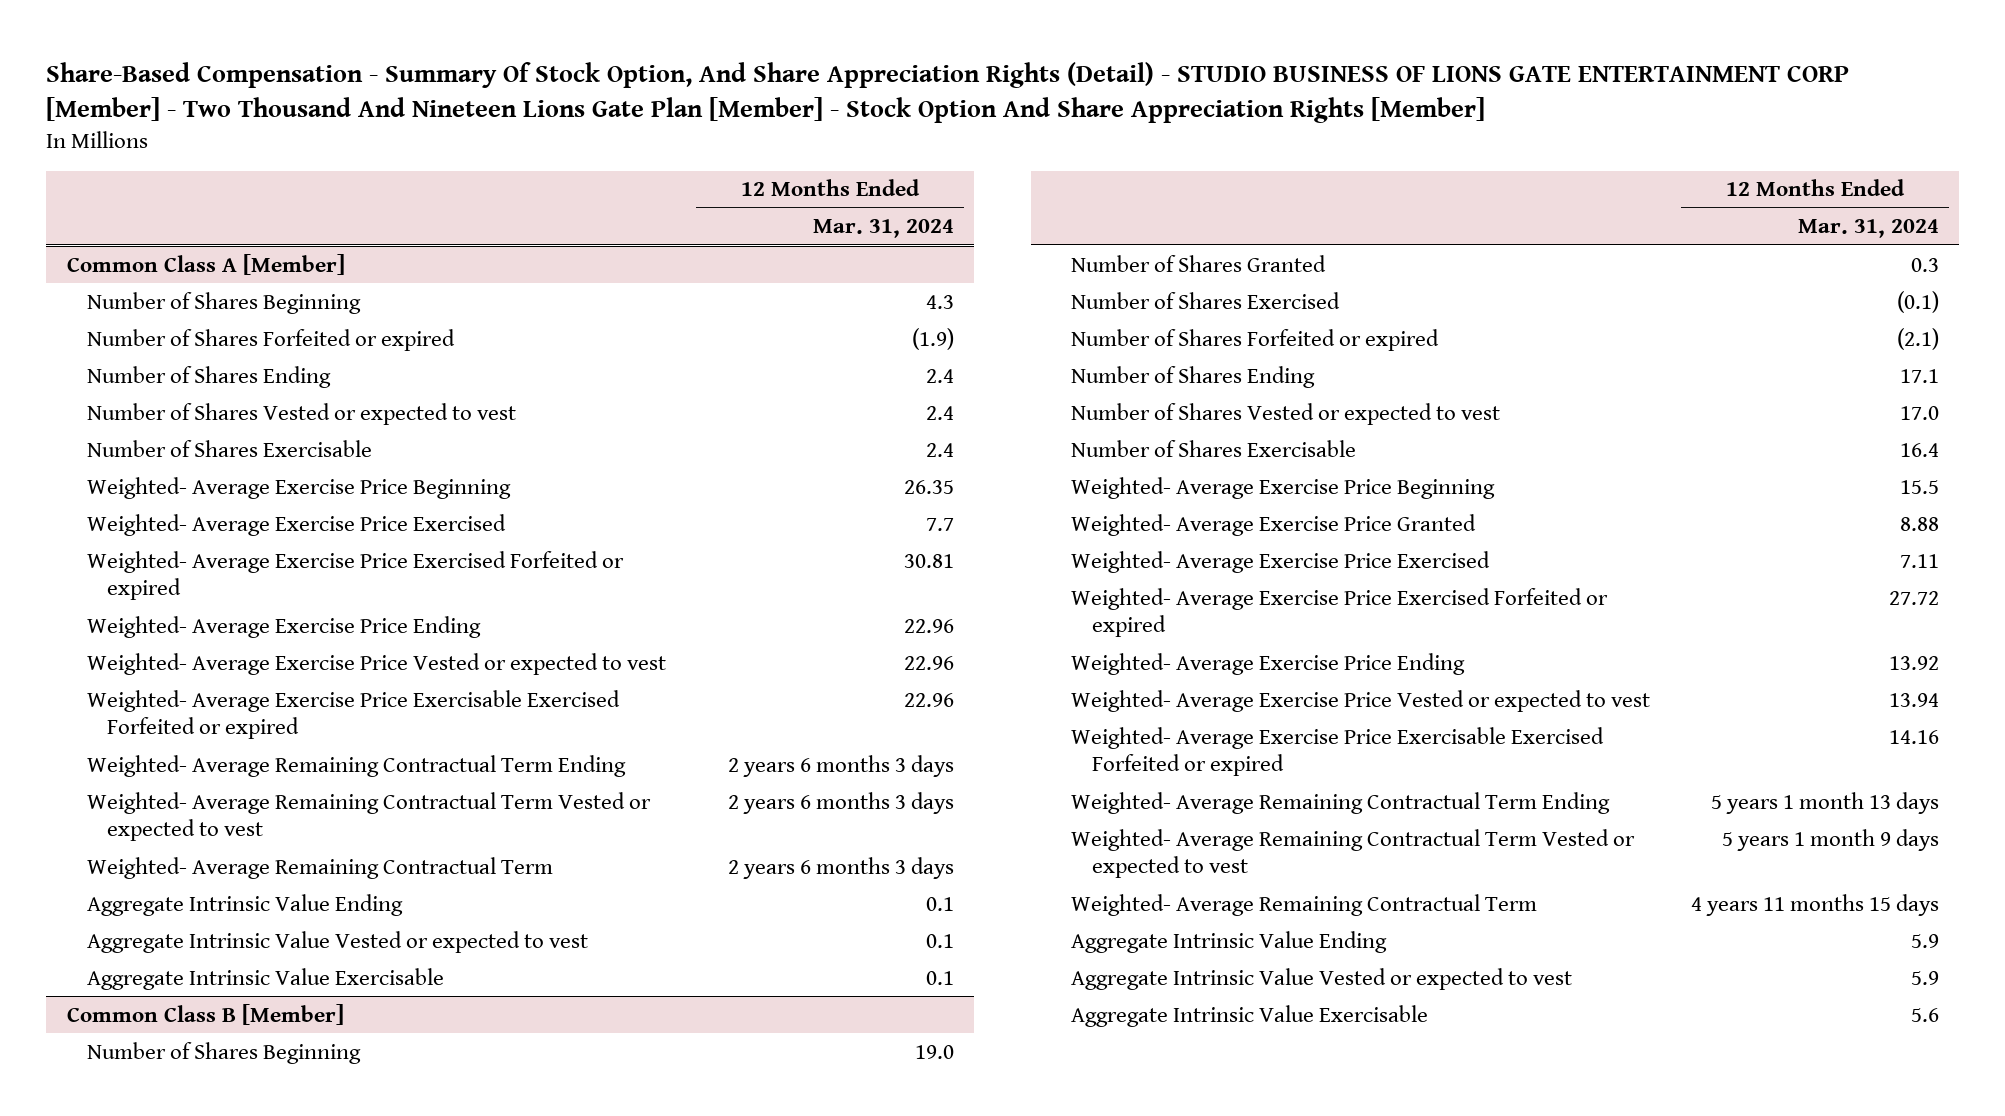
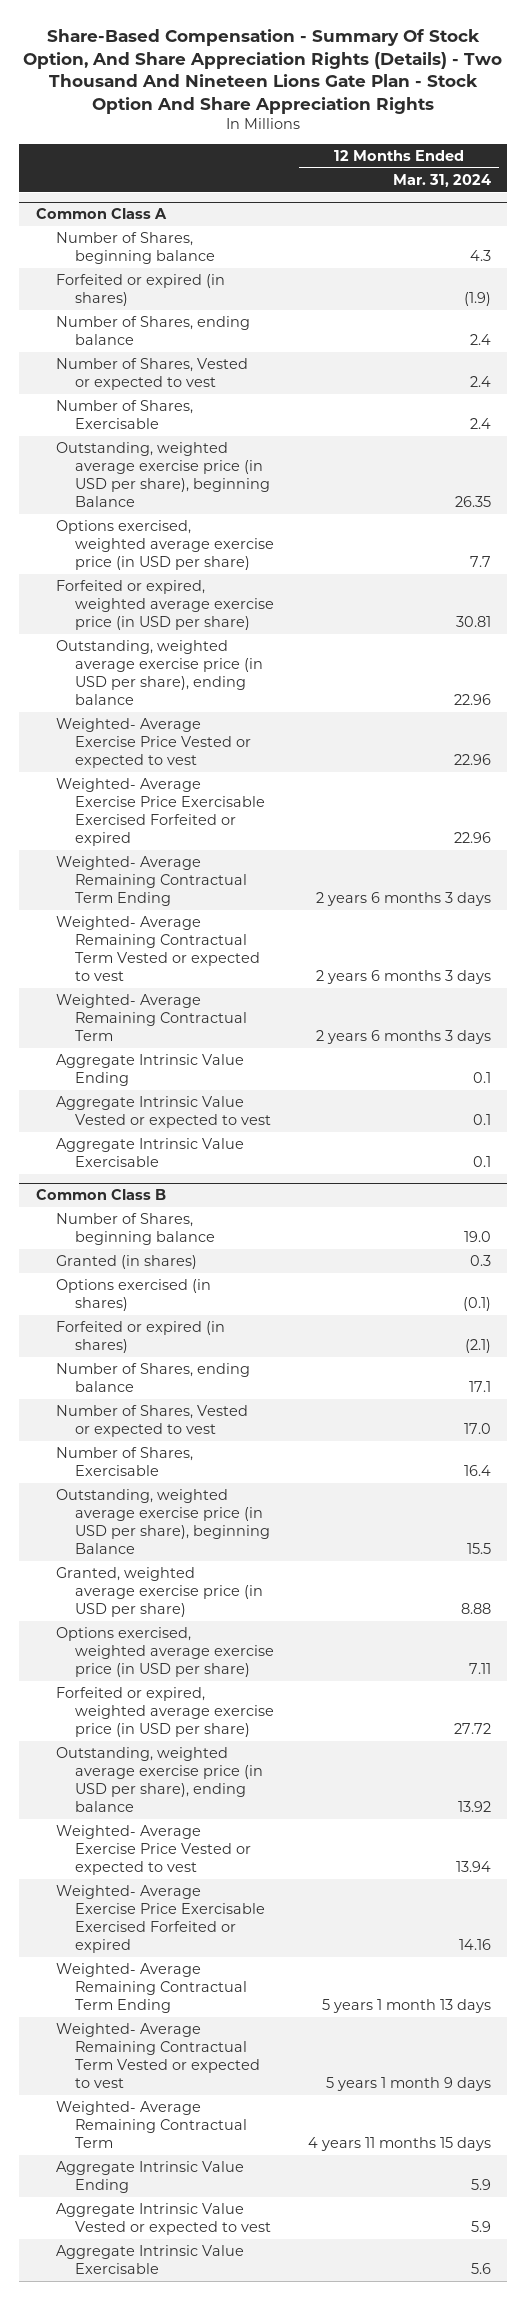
[46,61,1850,124] Share-Based Compensation - Summary Of Stock Option, And Share Appreciation Rights (Detail) - STUDIO BUSINESS OF LIONS GATE ENTERTAINMENT CORP [Member] - Two Thousand And Nineteen Lions Gate Plan [Member] - Stock Option And Share Appreciation Rights [Member] -> [23,28,503,114] Share-Based Compensation - Summary Of Stock Option, And Share Appreciation Rights (Details) - Two Thousand And Nineteen Lions Gate Plan - Stock Option And Share Appreciation Rights
[66,253,345,275] Common Class A [Member] -> [36,208,168,220] Common Class A
[86,291,361,314] Number of Shares Beginning -> [55,232,216,265] Number of Shares, beginning balance
[86,328,455,351] Number of Shares Forfeited or expired -> [55,274,225,307] Forfeited or expired (in shares)
[86,365,331,388] Number of Shares Ending -> [55,316,250,346] Number of Shares, ending balance
[86,402,516,425] Number of Shares Vested or expected to vest -> [55,358,248,391] Number of Shares, Vested or expected to vest
[86,439,372,457] Number of Shares Exercisable -> [55,400,193,430] Number of Shares, Exercisable
[86,476,511,499] Weighted- Average Exercise Price Beginning -> [55,442,271,508] Outstanding, weighted average exercise price (in USD per share), beginning Balance
[86,513,506,536] Weighted- Average Exercise Price Exercised -> [55,520,275,571] Options exercised, weighted average exercise price (in USD per share)
[86,550,624,601] Weighted- Average Exercise Price Exercised Forfeited or expired -> [55,580,275,631] Forfeited or expired, weighted average exercise price (in USD per share)
[86,615,481,638] Weighted- Average Exercise Price Ending -> [55,640,264,706] Outstanding, weighted average exercise price (in USD per share), ending balance
[66,1003,344,1025] Common Class B [Member] -> [36,1189,167,1201] Common Class B
[86,1041,361,1064] Number of Shares Beginning -> [55,1213,216,1246] Number of Shares, beginning balance
[1071,254,1327,272] Number of Shares Granted -> [55,1255,197,1270] Granted (in shares)
[1071,291,1341,309] Number of Shares Exercised -> [55,1279,211,1312] Options exercised (in shares)
[1071,328,1440,351] Number of Shares Forfeited or expired -> [55,1321,225,1354] Forfeited or expired (in shares)
[1071,365,1316,388] Number of Shares Ending -> [55,1363,250,1393] Number of Shares, ending balance
[1071,402,1501,425] Number of Shares Vested or expected to vest -> [55,1405,248,1438] Number of Shares, Vested or expected to vest
[1071,439,1357,457] Number of Shares Exercisable -> [55,1447,193,1477] Number of Shares, Exercisable
[1071,476,1496,499] Weighted- Average Exercise Price Beginning -> [55,1489,271,1555] Outstanding, weighted average exercise price (in USD per share), beginning Balance
[1071,513,1477,536] Weighted- Average Exercise Price Granted -> [55,1567,264,1618] Granted, weighted average exercise price (in USD per share)
[1071,550,1491,573] Weighted- Average Exercise Price Exercised -> [55,1627,275,1678] Options exercised, weighted average exercise price (in USD per share)
[1071,587,1609,638] Weighted- Average Exercise Price Exercised Forfeited or expired -> [55,1687,275,1738] Forfeited or expired, weighted average exercise price (in USD per share)
[1071,652,1466,675] Weighted- Average Exercise Price Ending -> [55,1747,264,1813] Outstanding, weighted average exercise price (in USD per share), ending balance

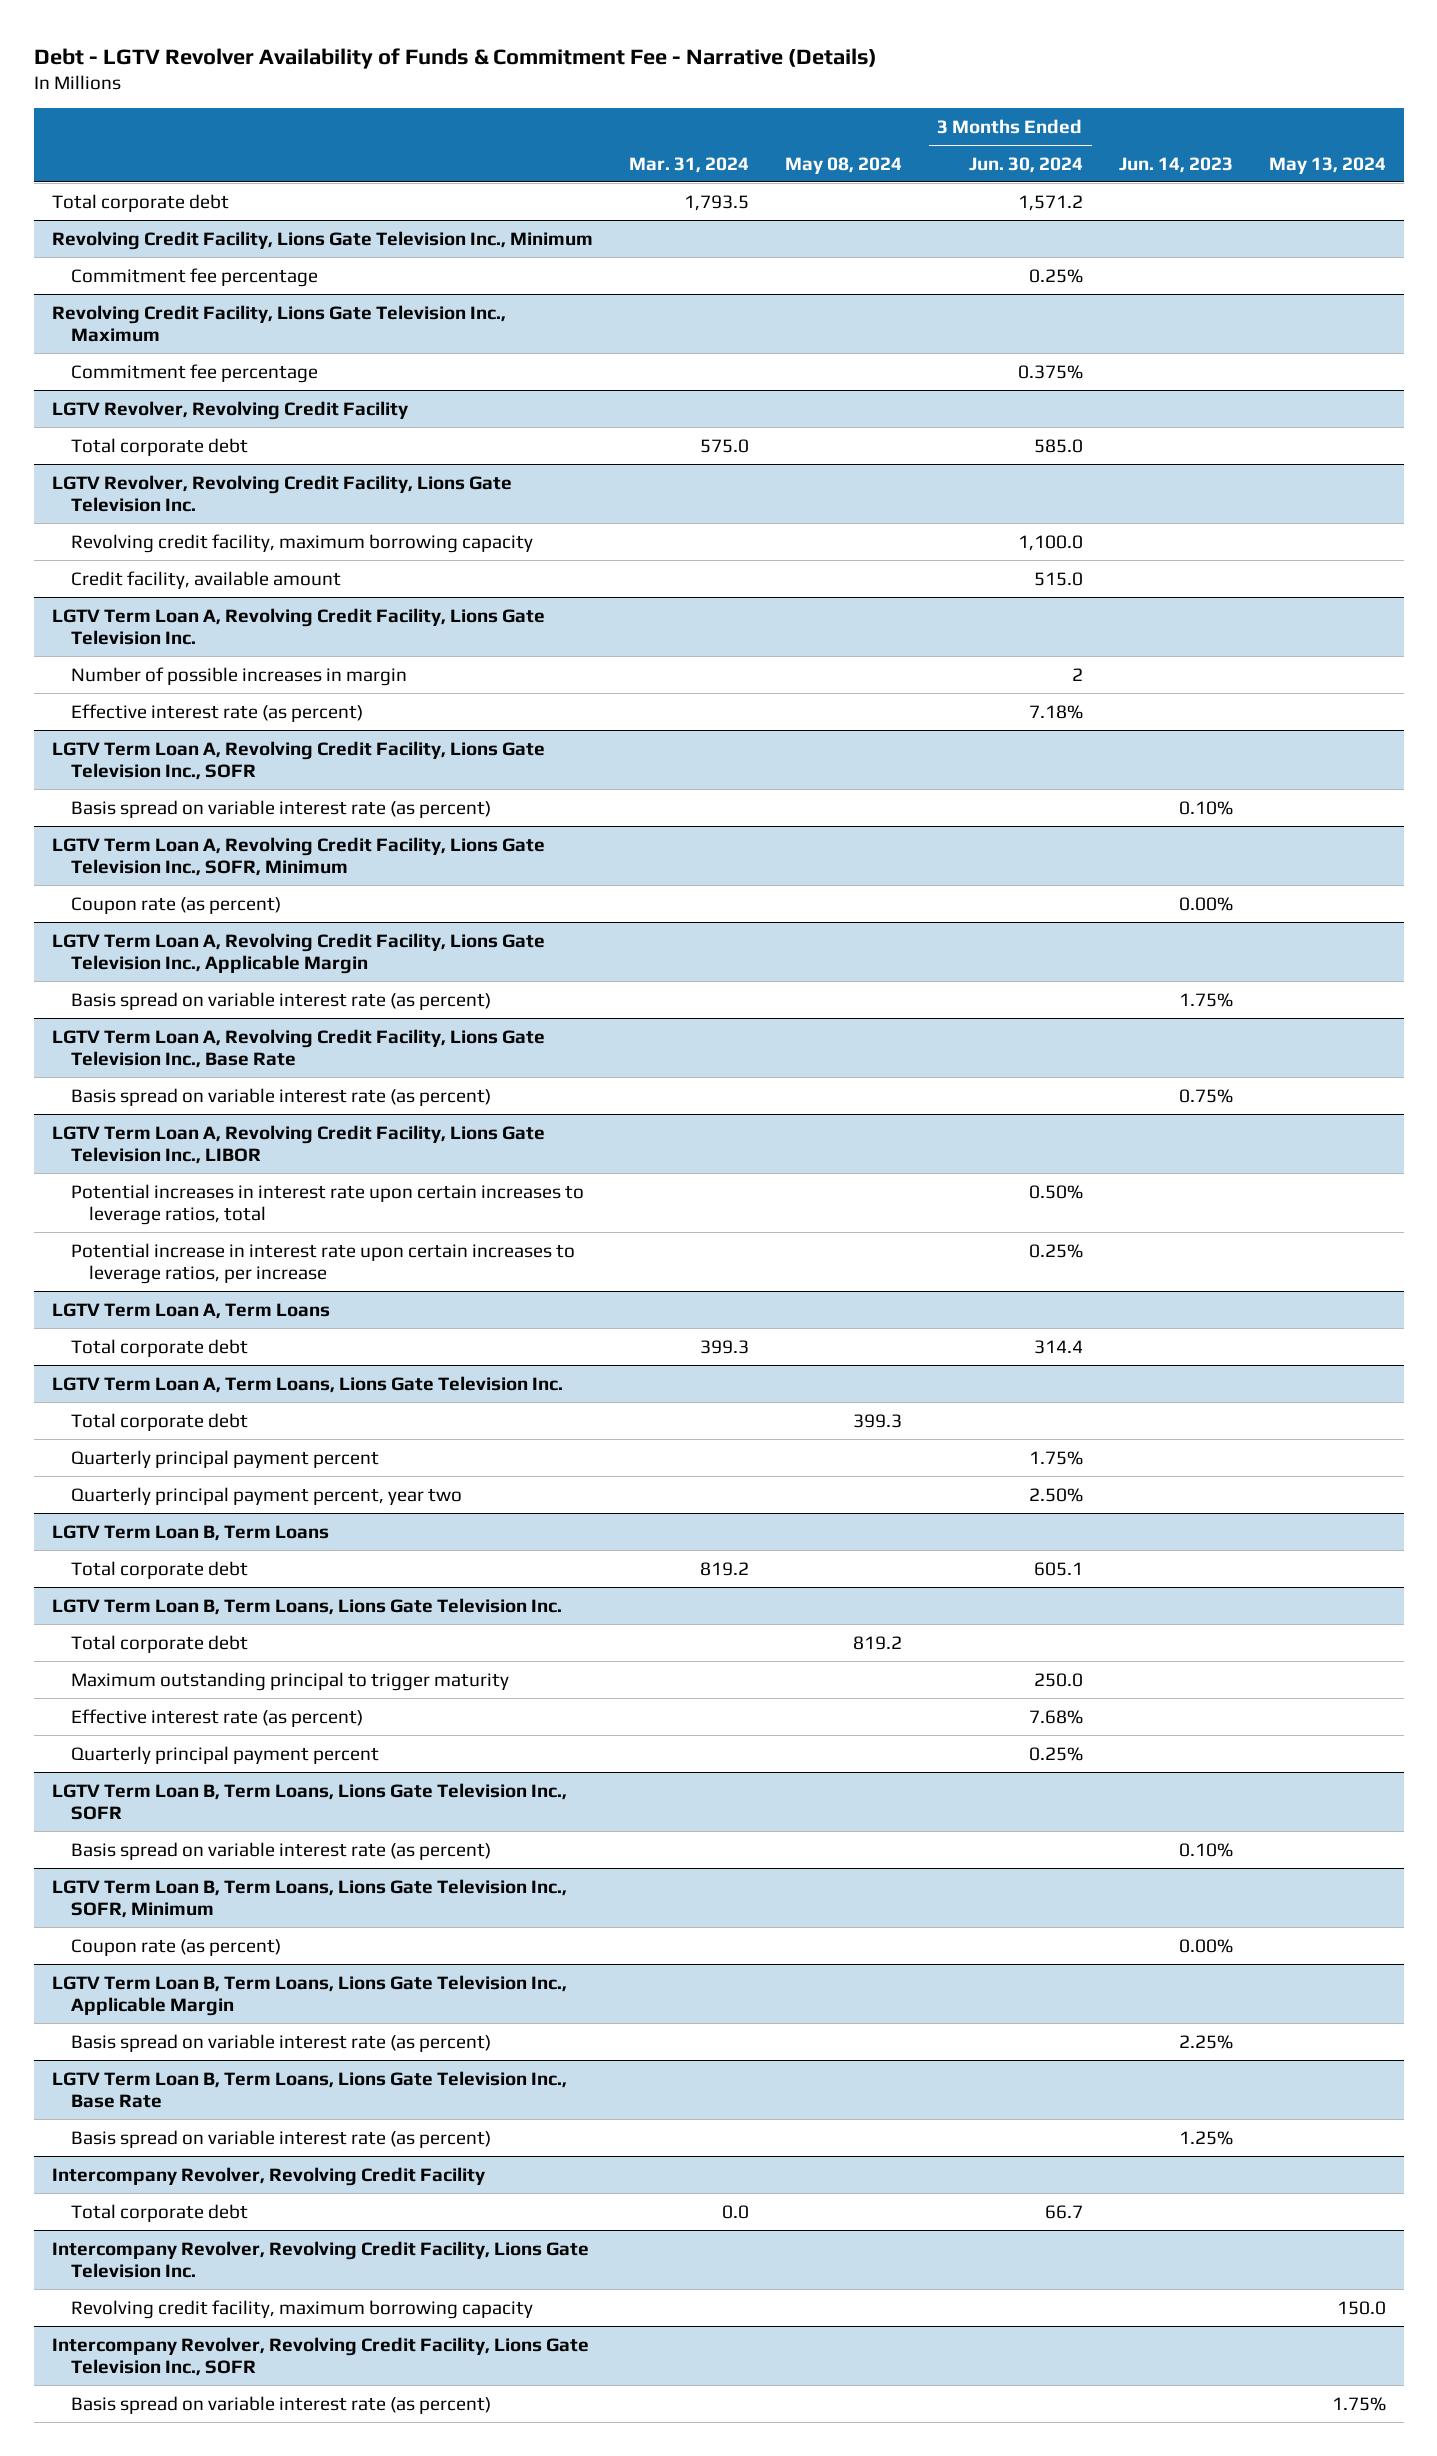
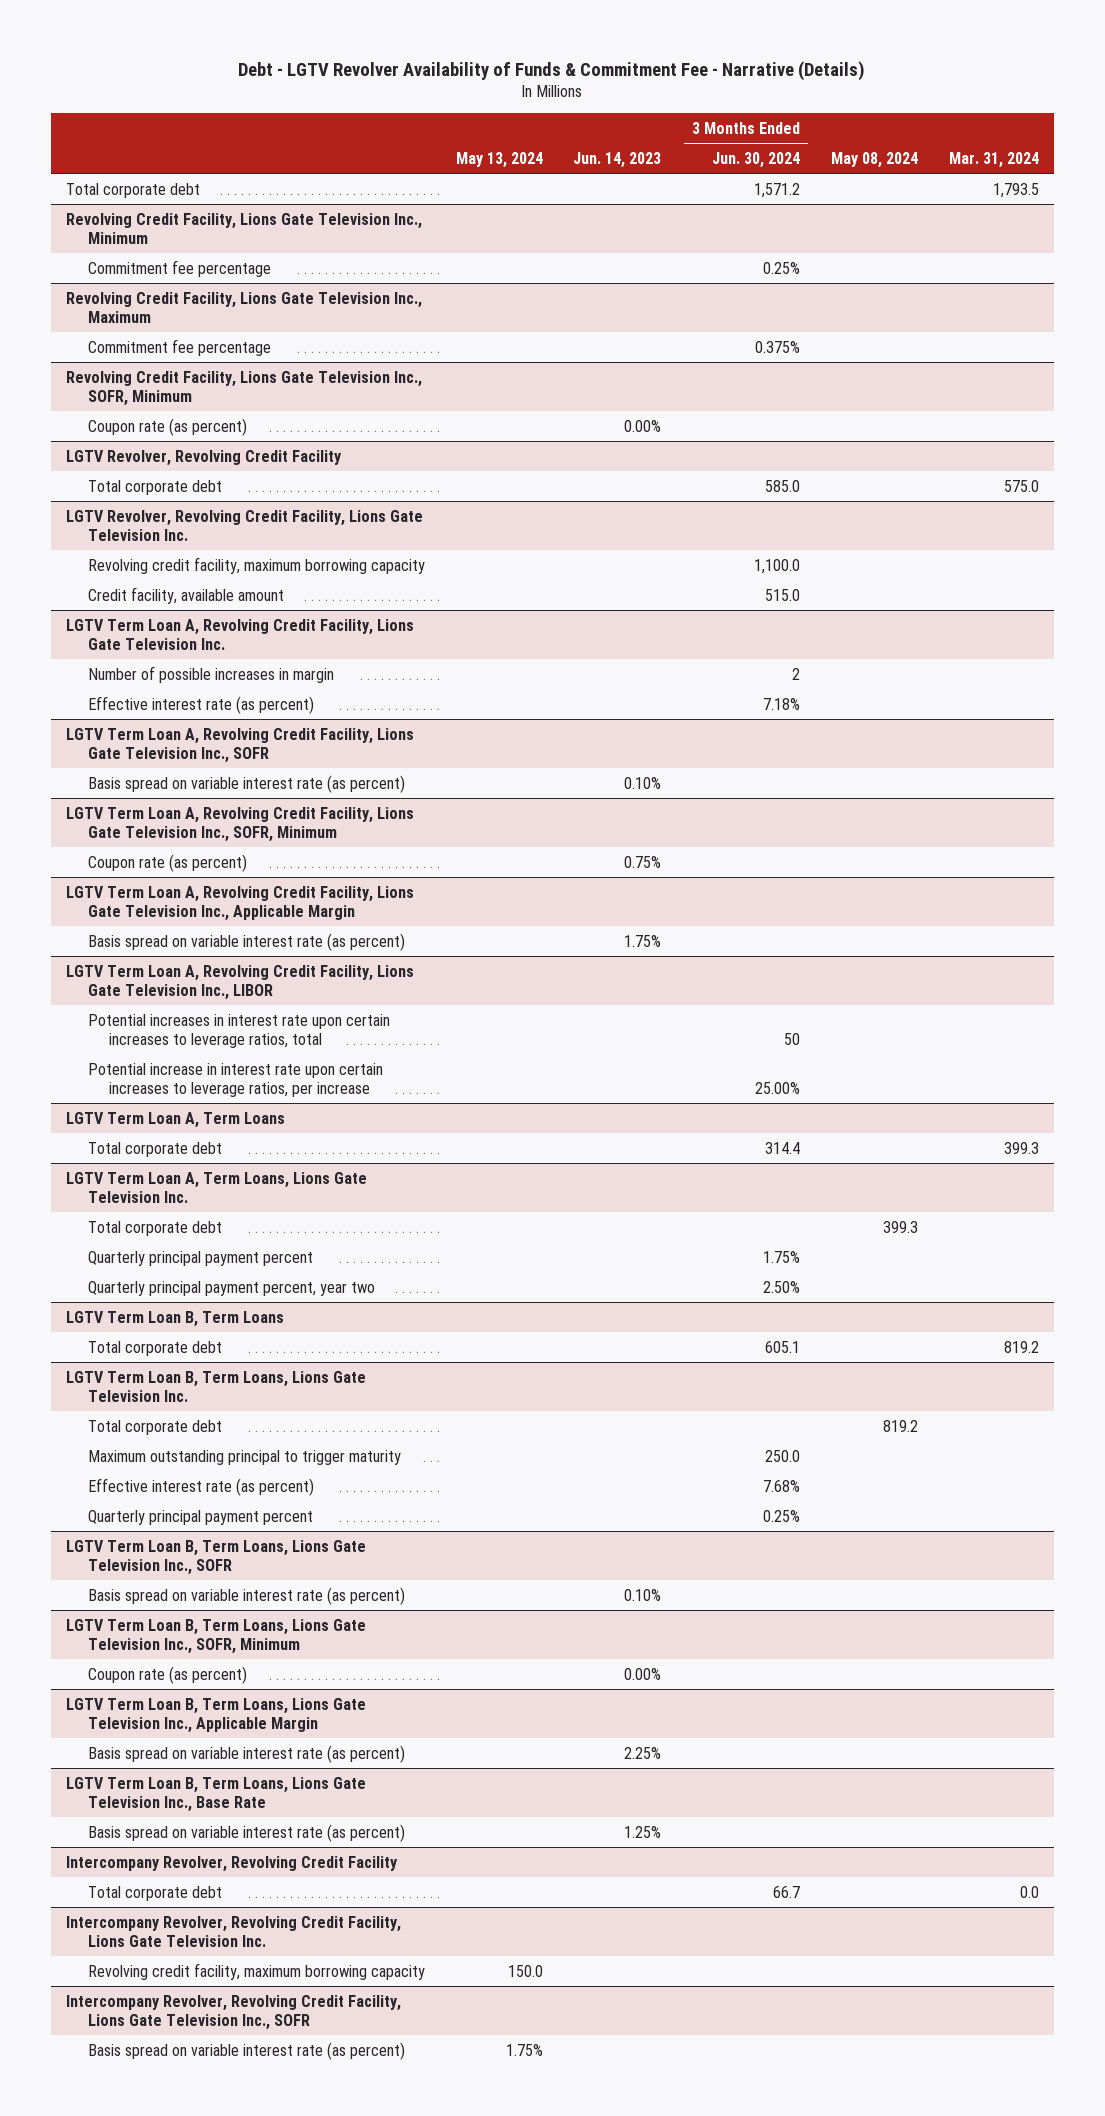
none -> [66,370,423,406] Revolving Credit Facility, Lions Gate Television Inc., SOFR, Minimum
none -> [87,417,247,436] Coupon rate (as percent)
[1178,896,1233,911] 0.00% -> [624,855,662,868] 0.75%
[51,1028,545,1069] LGTV Term Loan A, Revolving Credit Facility, Lions Gate Television Inc., Base Rate -> none
[70,1087,491,1106] Basis spread on variable interest rate (as percent) -> none
[1028,1184,1083,1199] 0.50% -> [784,1032,801,1045] 50
[1028,1243,1083,1258] 0.25% -> [755,1081,801,1094] 25.00%

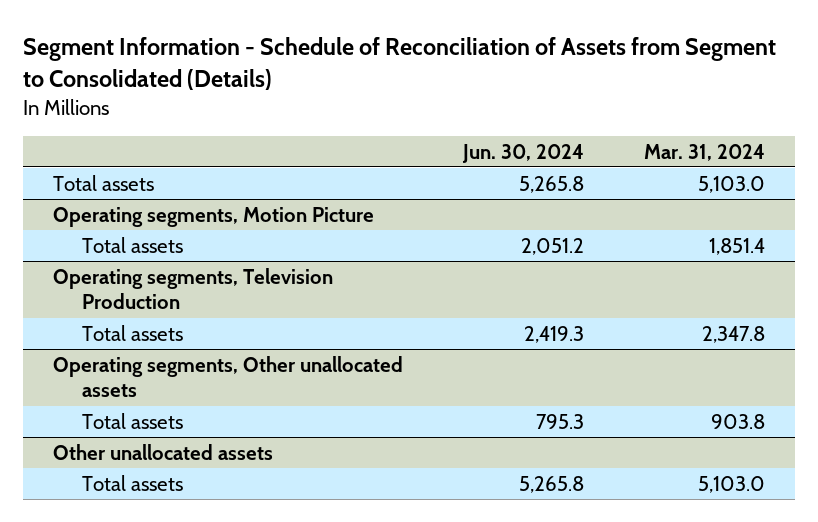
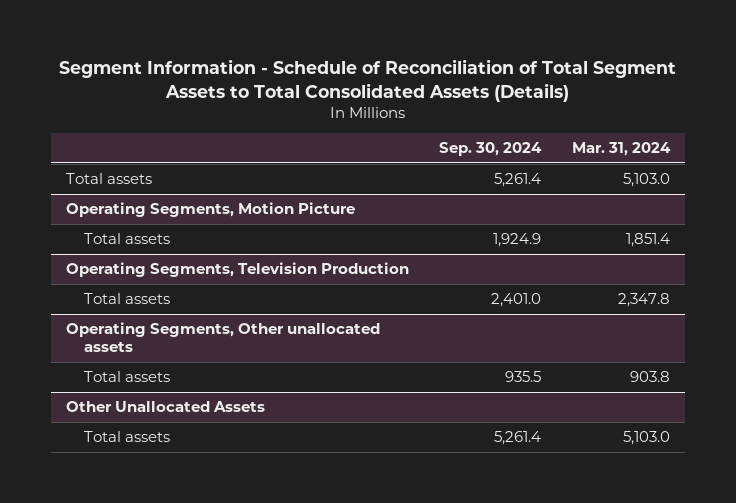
[23,37,777,91] Segment Information - Schedule of Reconciliation of Assets from Segment to Consolidated (Details) -> [58,59,676,102] Segment Information - Schedule of Reconciliation of Total Segment Assets to Total Consolidated Assets (Details)
[462,143,585,163] Jun. 30, 2024 -> none
none -> [439,142,543,157] Sep. 30, 2024
[53,206,375,227] Operating segments, Motion Picture -> [66,202,356,218] Operating Segments, Motion Picture
[53,267,334,310] Operating segments, Television Production -> [66,262,410,278] Operating Segments, Television Production
[53,355,404,398] Operating segments, Other unallocated assets -> [66,322,381,353] Operating Segments, Other unallocated assets
[53,443,274,460] Other unallocated assets -> [66,401,266,413] Other Unallocated Assets

